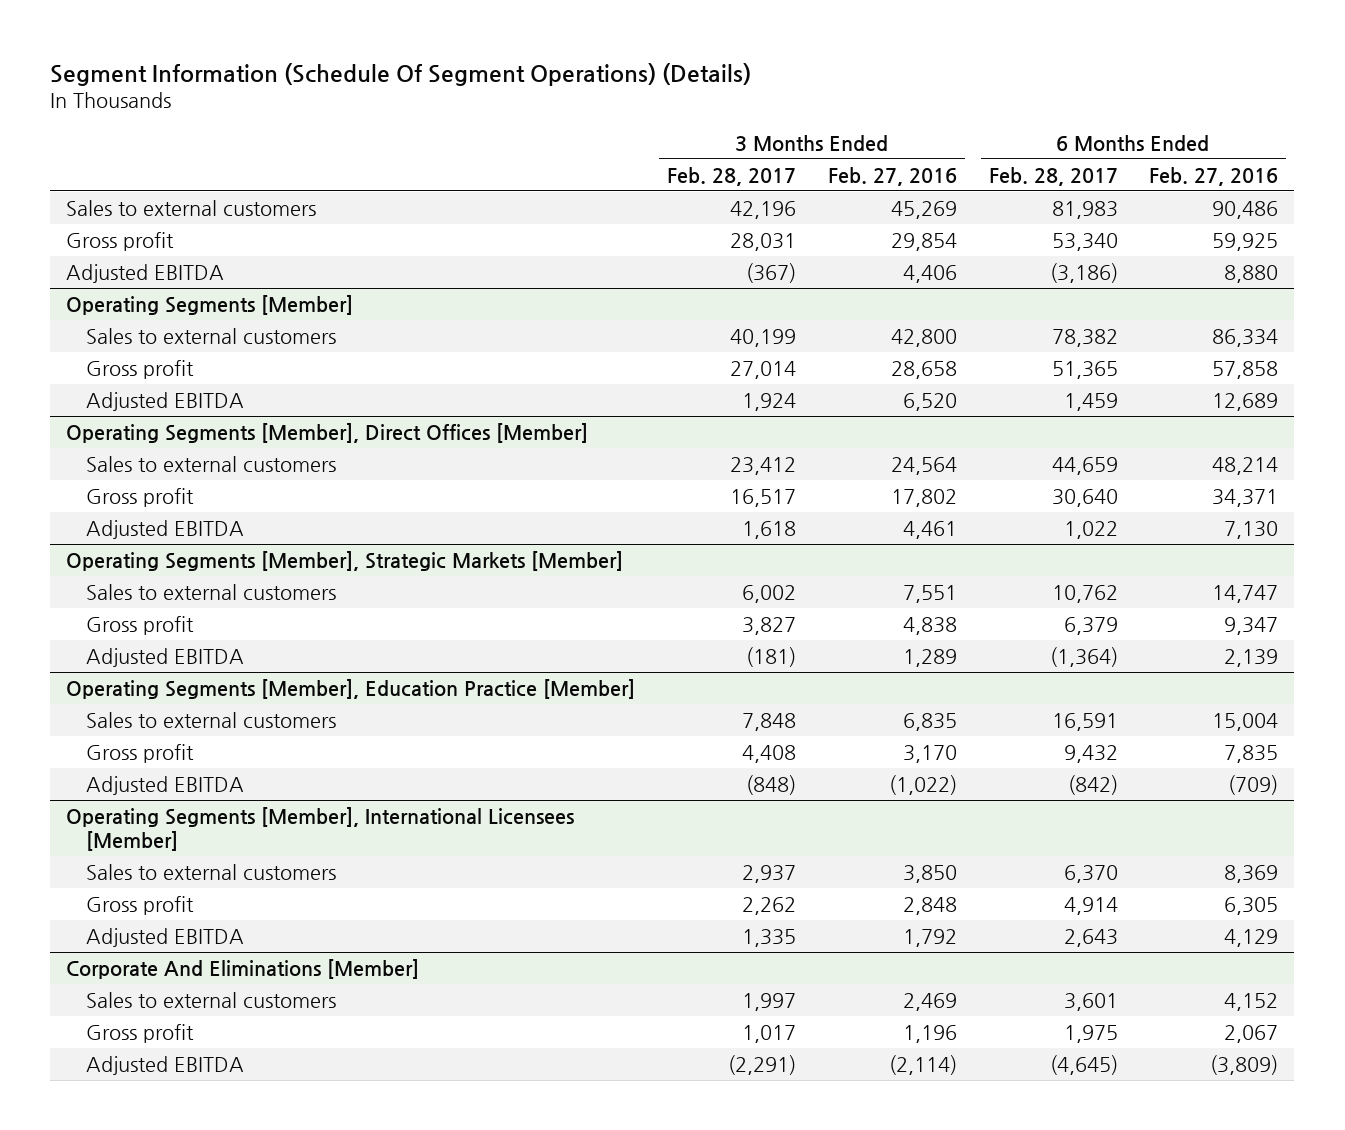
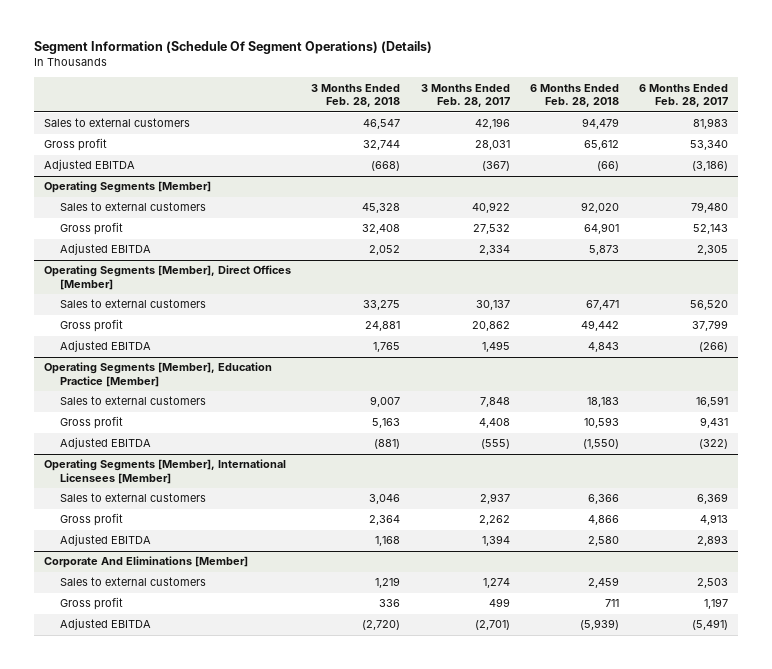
[827,166,957,186] Feb. 27, 2016 -> none
[1149,166,1279,186] Feb. 27, 2016 -> none
none -> [311,83,401,108] 3 Months Ended Feb. 28, 2018
none -> [529,83,619,108] 6 Months Ended Feb. 28, 2018
[729,328,796,347] 40,199 -> [471,202,510,214] 40,922
[1051,328,1118,347] 78,382 -> [690,202,728,214] 79,480
[729,360,796,379] 27,014 -> [472,224,510,235] 27,532
[1051,360,1118,379] 51,365 -> [692,224,728,235] 52,143
[741,392,796,411] 1,924 -> [478,245,510,256] 2,334
[1063,392,1118,411] 1,459 -> [696,245,728,256] 2,305
[66,550,624,571] Operating Segments [Member], Strategic Markets [Member] -> none
[86,583,337,600] Sales to external customers -> none
[86,615,195,635] Gross profit -> none
[86,647,245,667] Adjusted EBITDA -> none
[729,456,796,475] 23,412 -> [475,300,510,311] 30,137
[1051,456,1118,475] 44,659 -> [689,300,728,311] 56,520
[729,488,796,507] 16,517 -> [471,321,510,332] 20,862
[1051,488,1118,507] 30,640 -> [691,320,728,332] 37,799
[741,520,796,539] 1,618 -> [481,341,510,353] 1,495
[1063,520,1118,539] 1,022 -> [698,342,728,353] (266)
[1063,744,1118,763] 9,432 -> [699,417,728,429] 9,431
[745,774,796,795] (848) -> [480,439,510,450] (555)
[1067,774,1118,795] (842) -> [698,439,728,450] (322)
[1063,864,1118,883] 6,370 -> [696,493,728,505] 6,369
[1063,896,1118,915] 4,914 -> [699,514,728,526] 4,913
[741,928,796,947] 1,335 -> [481,535,510,547] 1,394
[1063,928,1118,947] 2,643 -> [696,535,728,547] 2,893
[741,992,796,1011] 1,997 -> [482,578,510,589] 1,274
[1063,992,1118,1011] 3,601 -> [696,578,728,589] 2,503
[741,1024,796,1043] 1,017 -> [488,598,510,608] 499
[1063,1024,1118,1043] 1,975 -> [703,598,728,610] 1,197
[727,1054,796,1075] (2,291) -> [474,620,510,631] (2,701)
[1049,1054,1118,1075] (4,645) -> [691,619,728,631] (5,491)

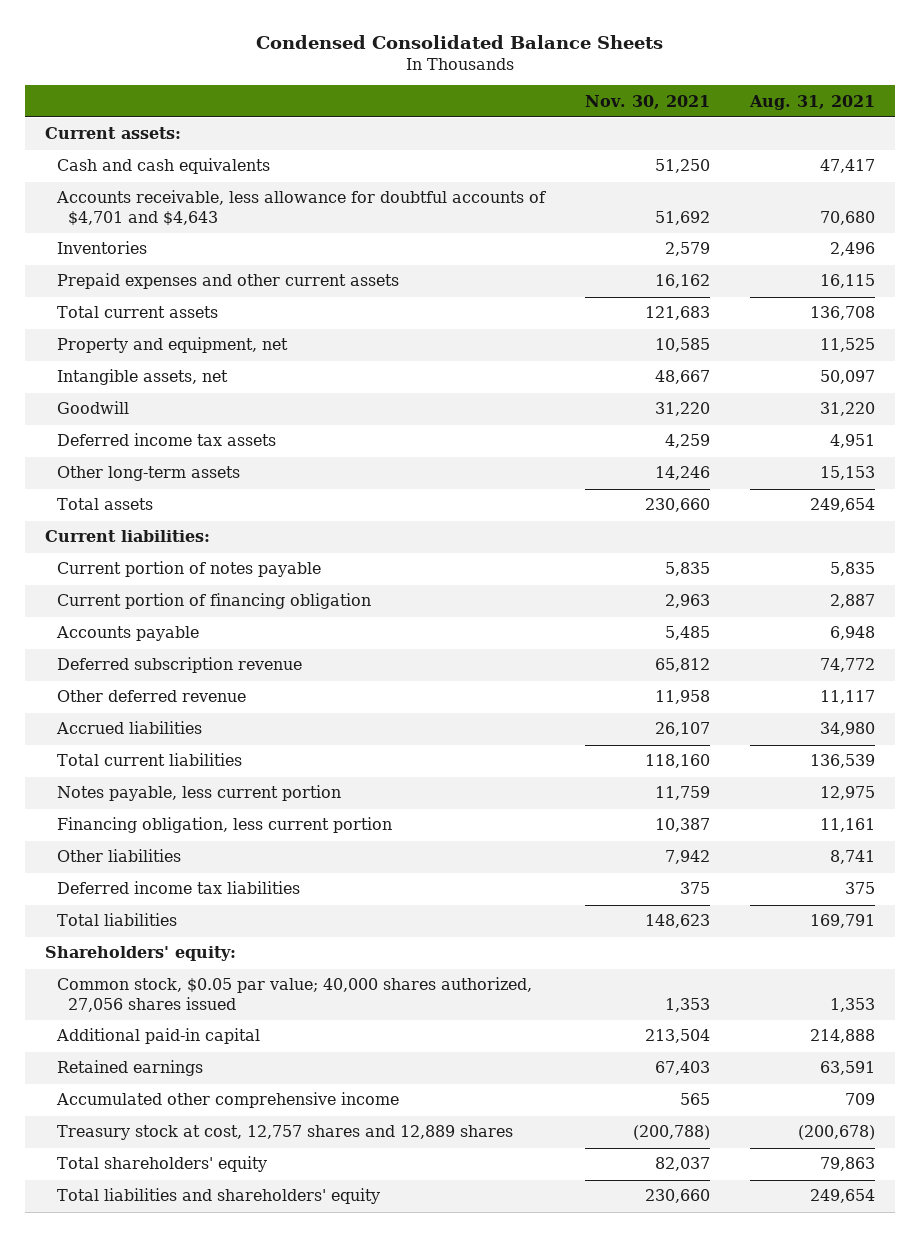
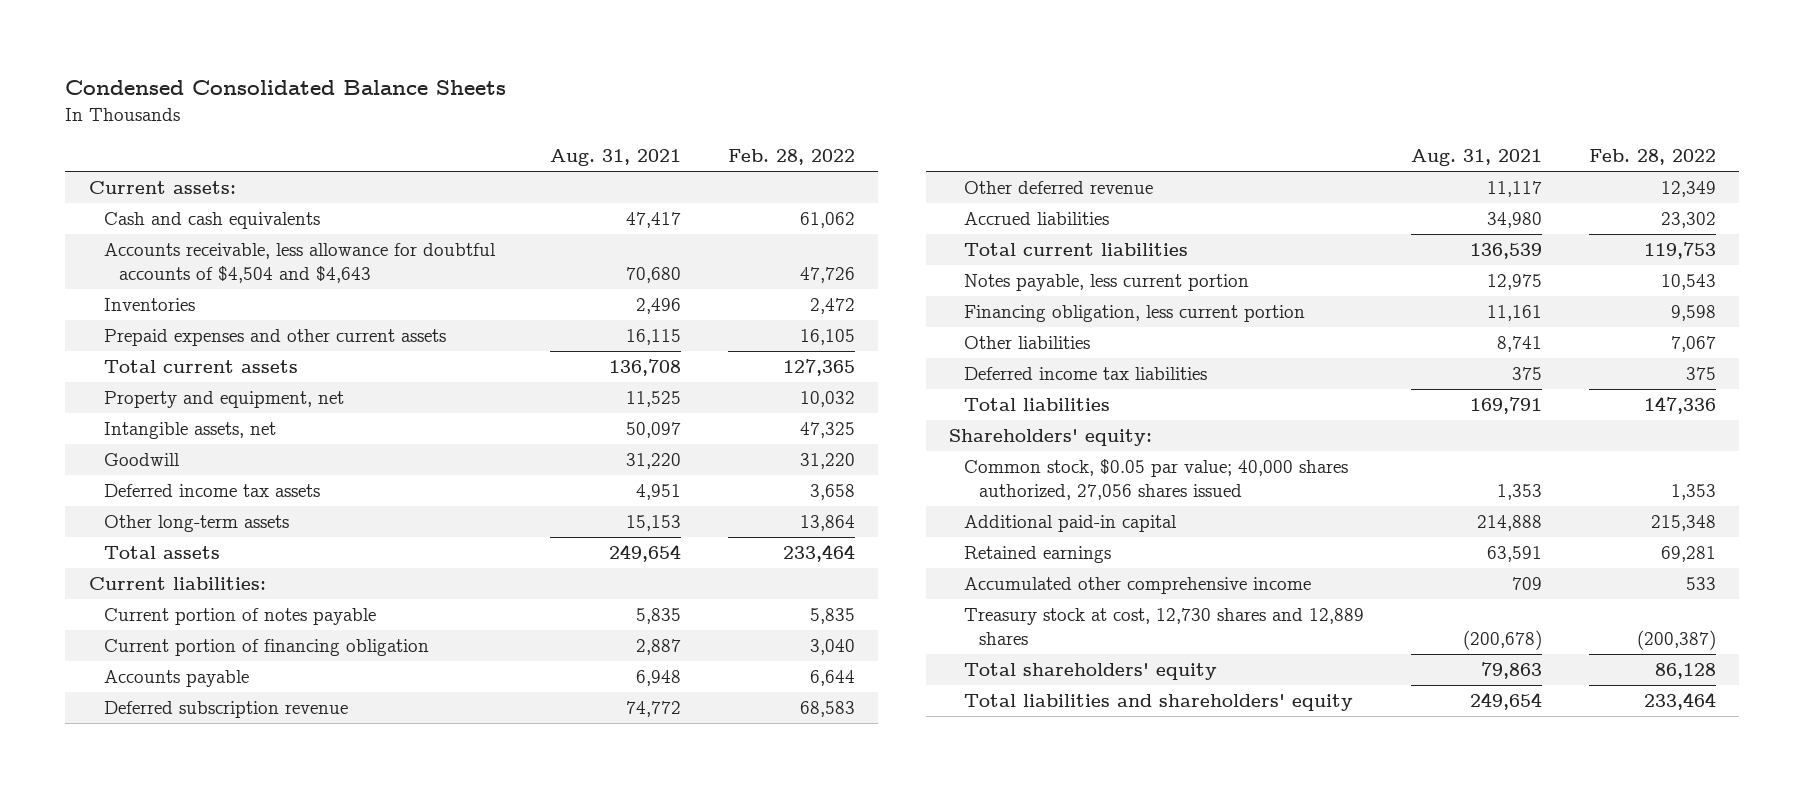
[584,94,710,109] Nov. 30, 2021 -> none
none -> [727,149,855,166] Feb. 28, 2022
[55,190,546,226] Accounts receivable, less allowance for doubtful accounts of $4,701 and $4,643 -> [103,243,496,284] Accounts receivable, less allowance for doubtful accounts of $4,504 and $4,643
[56,1125,513,1141] Treasury stock at cost, 12,757 shares and 12,889 shares -> [964,608,1365,646] Treasury stock at cost, 12,730 shares and 12,889 shares

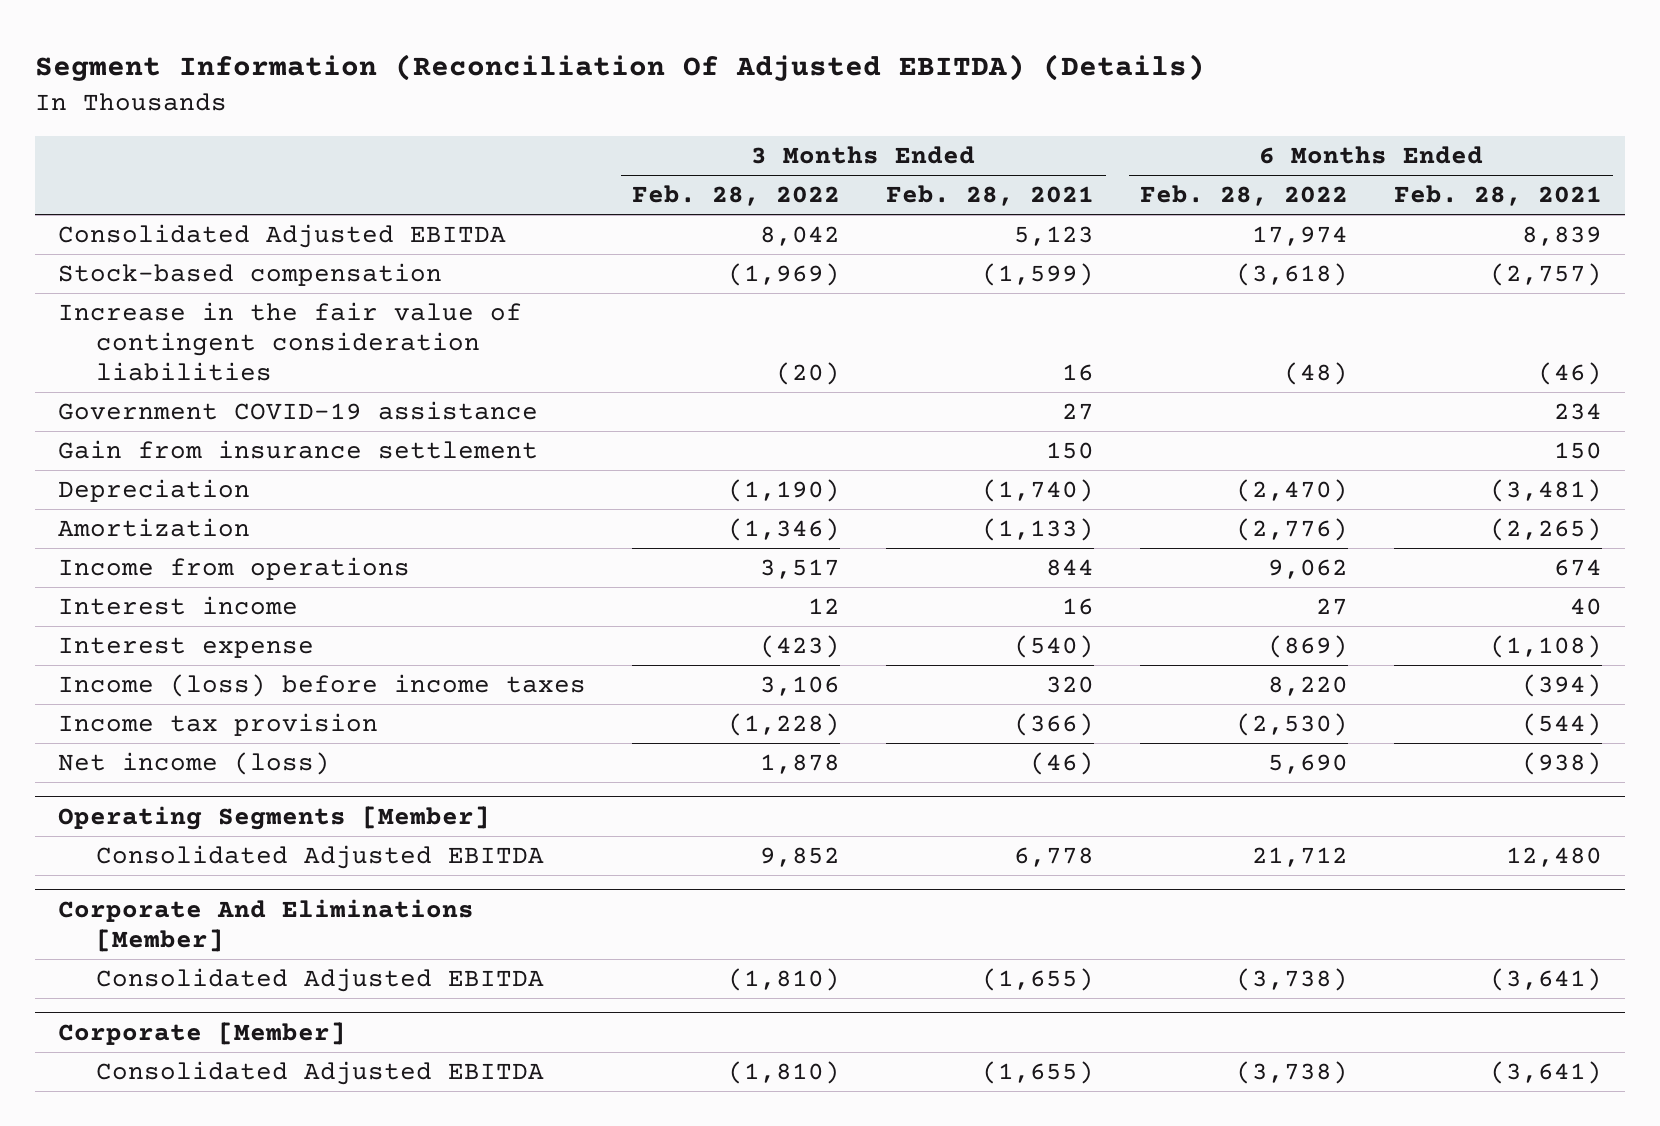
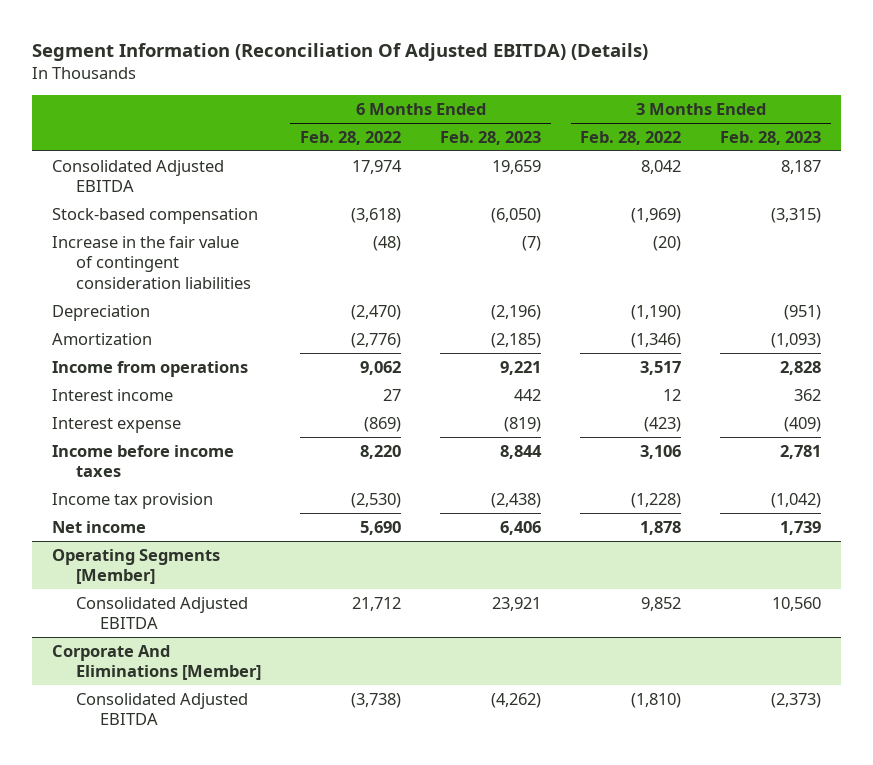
[886,185,1095,207] Feb. 28, 2021 -> none
[1393,185,1602,207] Feb. 28, 2021 -> none
none -> [440,130,542,145] Feb. 28, 2023
none -> [720,130,822,145] Feb. 28, 2023
[58,401,539,421] Government COVID-19 assistance -> none
[58,440,539,460] Gain from insurance settlement -> none
[58,674,587,698] Income (loss) before income taxes -> [51,444,234,478] Income before income taxes
[58,752,331,776] Net income (loss) -> [51,520,146,533] Net income
[58,1022,347,1046] Corporate [Member] -> none
[95,1061,544,1086] Consolidated Adjusted EBITDA -> none

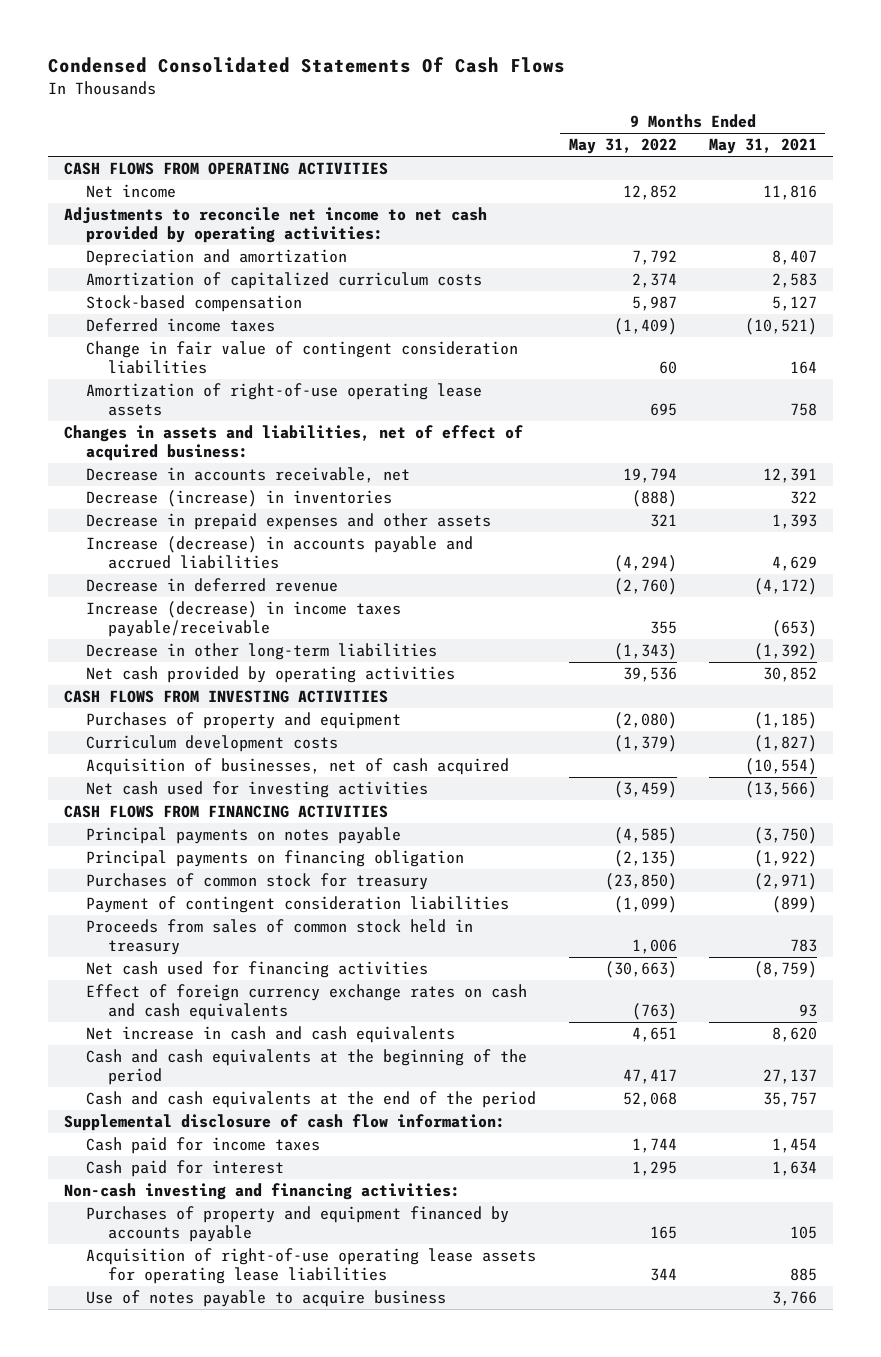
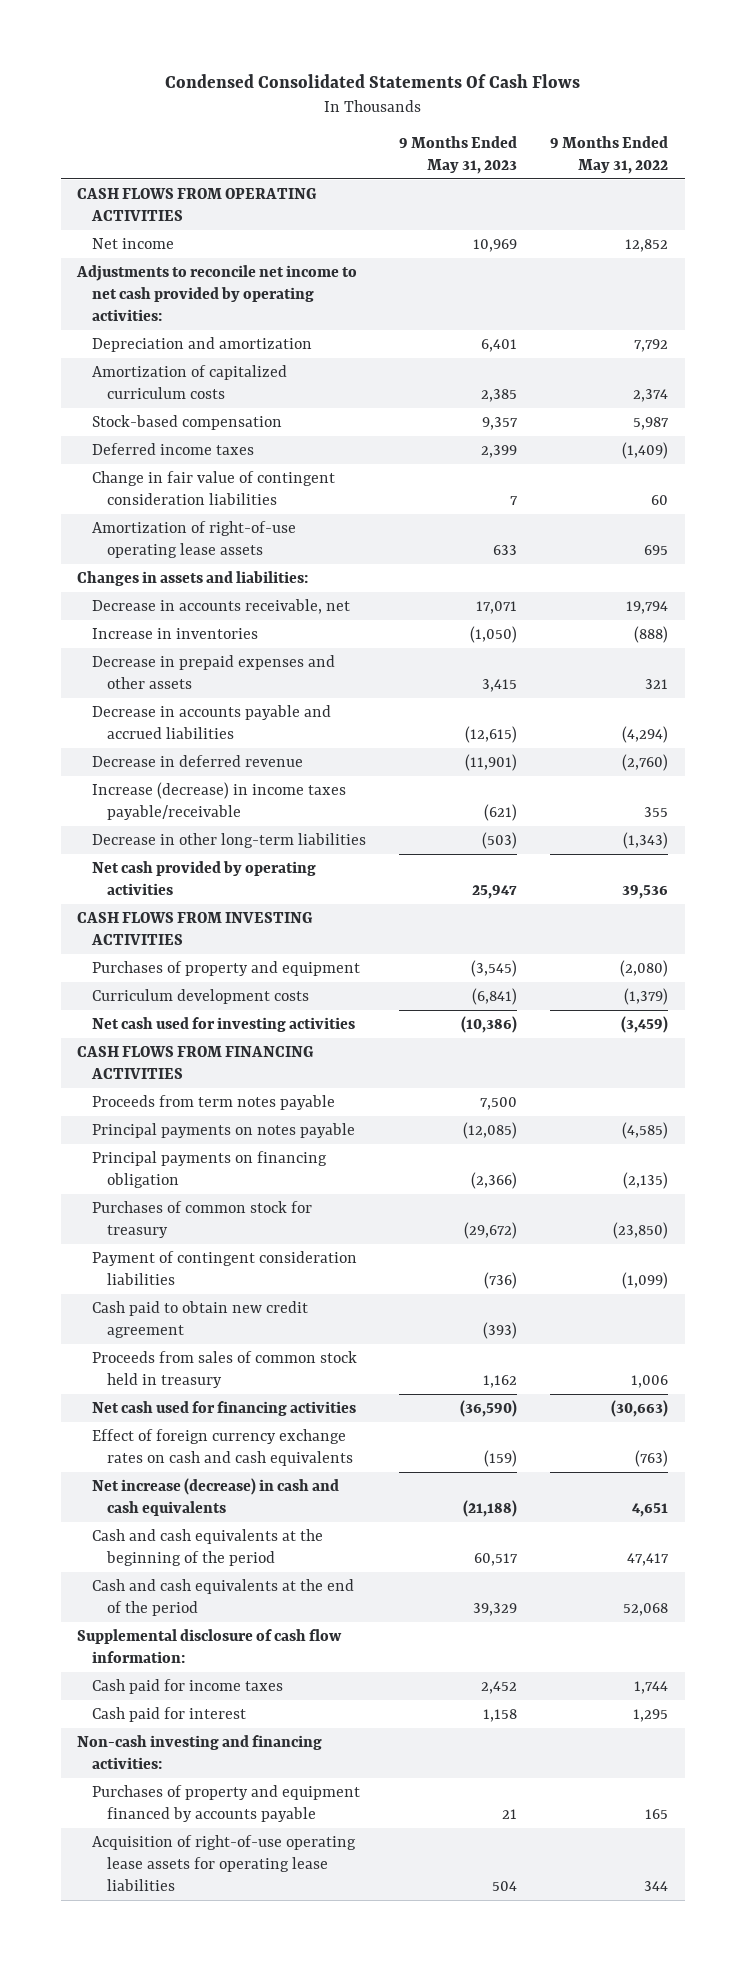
[709,138,818,155] May 31, 2021 -> none
none -> [399,135,518,174] 9 Months Ended May 31, 2023
[63,425,523,462] Changes in assets and liabilities, net of effect of acquired business: -> [77,570,309,586] Changes in assets and liabilities:
[86,490,393,508] Decrease (increase) in inventories -> [92,627,259,639] Increase in inventories
[86,536,474,570] Increase (decrease) in accounts payable and accrued liabilities -> [92,704,332,739] Decrease in accounts payable and accrued liabilities
[86,758,510,776] Acquisition of businesses, net of cash acquired -> none
none -> [92,1094,336,1110] Proceeds from term notes payable
none -> [92,1300,309,1338] Cash paid to obtain new credit agreement
[86,1026,456,1044] Net increase in cash and cash equivalents -> [92,1477,340,1516] Net increase (decrease) in cash and cash equivalents
[86,1290,447,1308] Use of notes payable to acquire business -> none

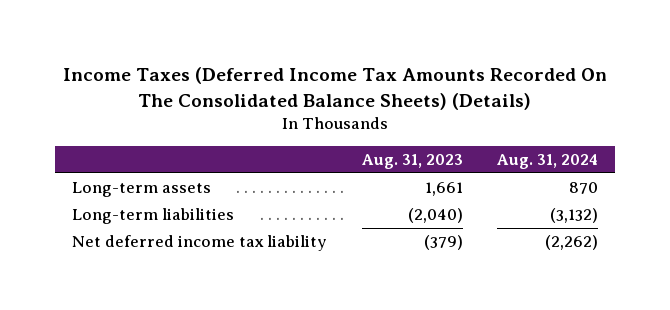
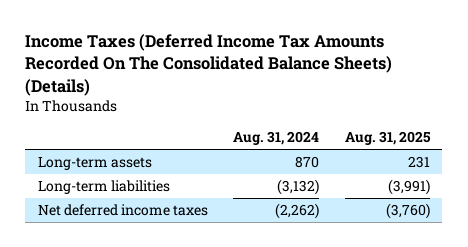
[361,153,463,169] Aug. 31, 2023 -> none
none -> [344,131,431,146] Aug. 31, 2025
[72,235,328,252] Net deferred income tax liability -> [38,204,209,217] Net deferred income taxes

